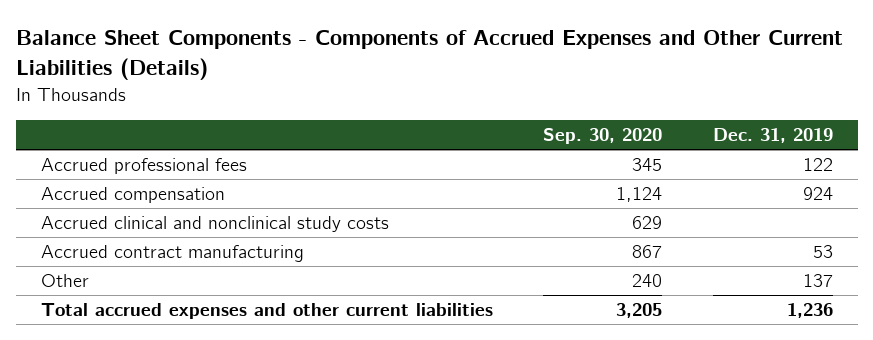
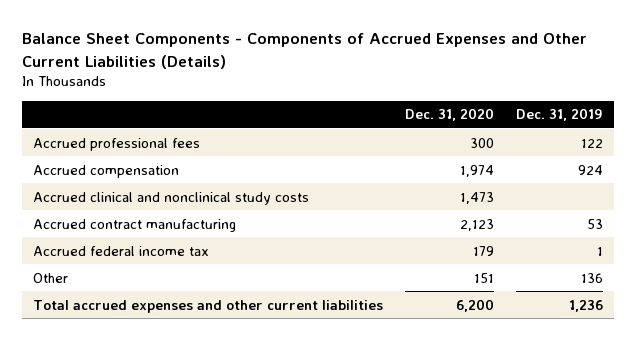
[543,127,663,144] Sep. 30, 2020 -> none
none -> [405,108,495,122] Dec. 31, 2020
none -> [32,245,209,256] Accrued federal income tax
[802,274,833,288] 137 -> [581,272,604,283] 136

